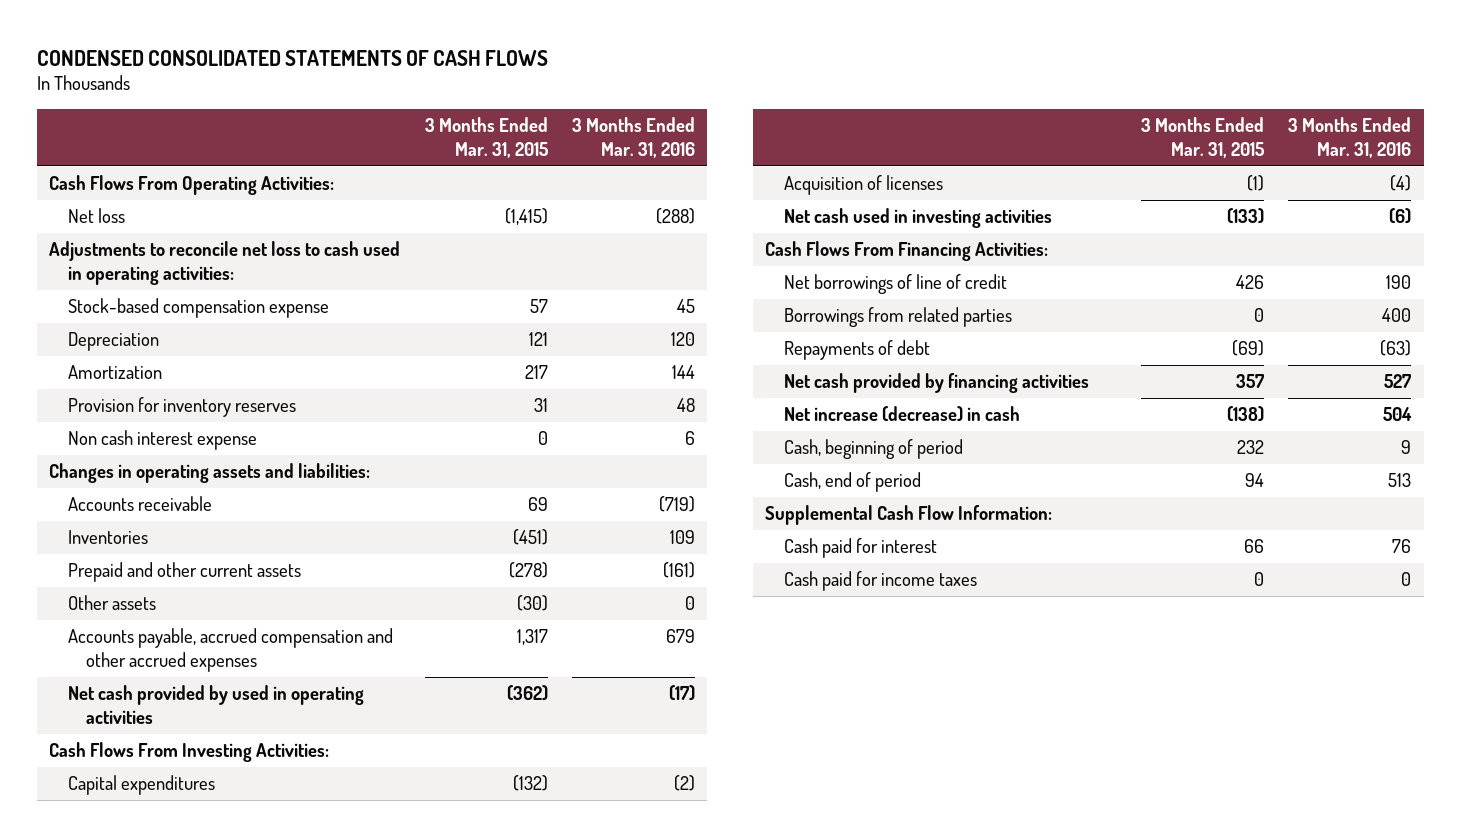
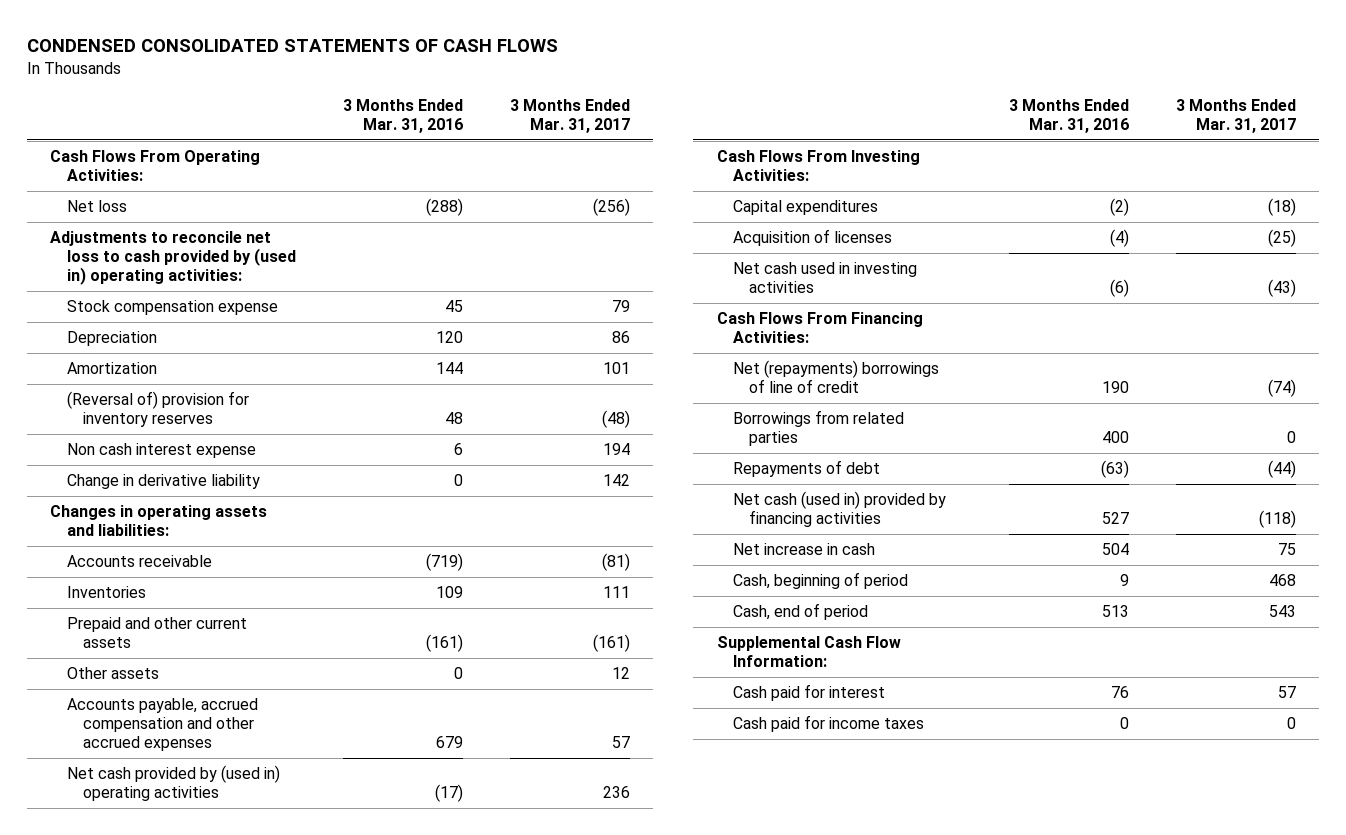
[424,117,548,158] 3 Months Ended Mar. 31, 2015 -> none
none -> [509,99,630,134] 3 Months Ended Mar. 31, 2017
[49,241,401,285] Adjustments to reconcile net loss to cash used in operating activities: -> [50,231,296,286] Adjustments to reconcile net loss to cash provided by (used in) operating activities:
[67,298,329,319] Stock-based compensation expense -> [66,300,278,316] Stock compensation expense
[67,397,296,418] Provision for inventory reserves -> [66,391,249,428] (Reversal of) provision for inventory reserves
none -> [66,474,260,490] Change in derivative liability
[67,685,364,724] Net cash provided by used in operating activities -> [66,765,280,802] Net cash provided by (used in) operating activities
[784,274,1008,295] Net borrowings of line of credit -> [733,360,940,394] Net (repayments) borrowings of line of credit
[784,373,1090,394] Net cash provided by financing activities -> [733,491,947,528] Net cash (used in) provided by financing activities
[784,406,1021,423] Net increase (decrease) in cash -> [733,543,876,556] Net increase in cash

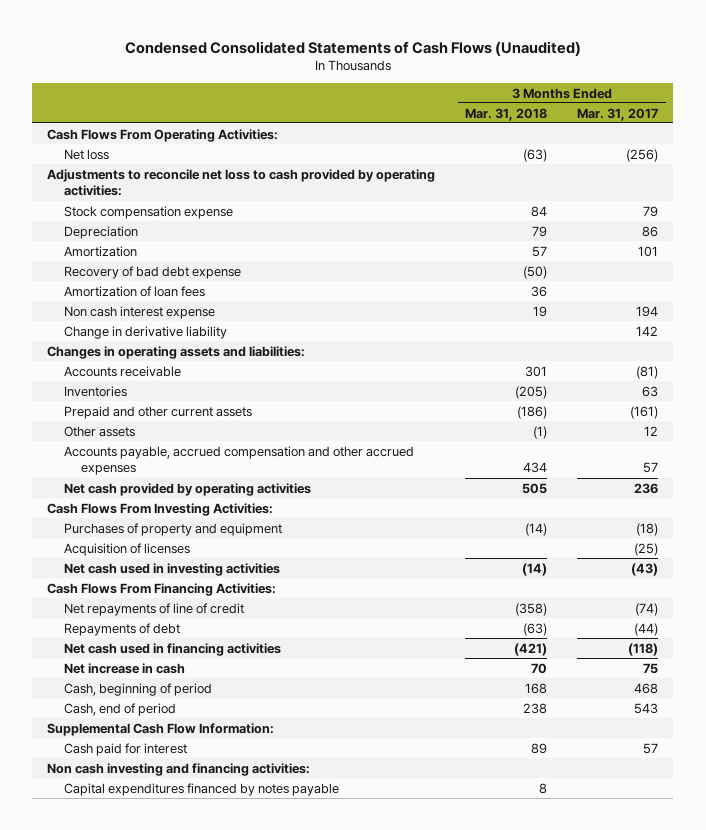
[27,39,559,53] CONDENSED CONSOLIDATED STATEMENTS OF CASH FLOWS -> [124,40,581,56] Condensed Consolidated Statements of Cash Flows (Unaudited)
[342,99,463,134] 3 Months Ended Mar. 31, 2016 -> none
none -> [465,107,548,121] Mar. 31, 2018
[50,231,296,286] Adjustments to reconcile net loss to cash provided by (used in) operating activities: -> [47,168,436,197] Adjustments to reconcile net loss to cash provided by operating activities:
[66,391,249,428] (Reversal of) provision for inventory reserves -> none
none -> [64,265,242,279] Recovery of bad debt expense
none -> [64,285,206,297] Amortization of loan fees
[602,586,630,599] 111 -> [642,385,659,397] 63
[66,765,280,802] Net cash provided by (used in) operating activities -> [64,482,312,496] Net cash provided by operating activities
[733,200,879,216] Capital expenditures -> [64,522,283,536] Purchases of property and equipment
[733,410,905,447] Borrowings from related parties -> none
[733,360,940,394] Net (repayments) borrowings of line of credit -> [64,602,245,616] Net repayments of line of credit
[733,491,947,528] Net cash (used in) provided by financing activities -> [64,642,282,656] Net cash used in financing activities
[733,715,925,733] Cash paid for income taxes -> none
none -> [47,762,311,776] Non cash investing and financing activities:
none -> [64,782,340,796] Capital expenditures financed by notes payable

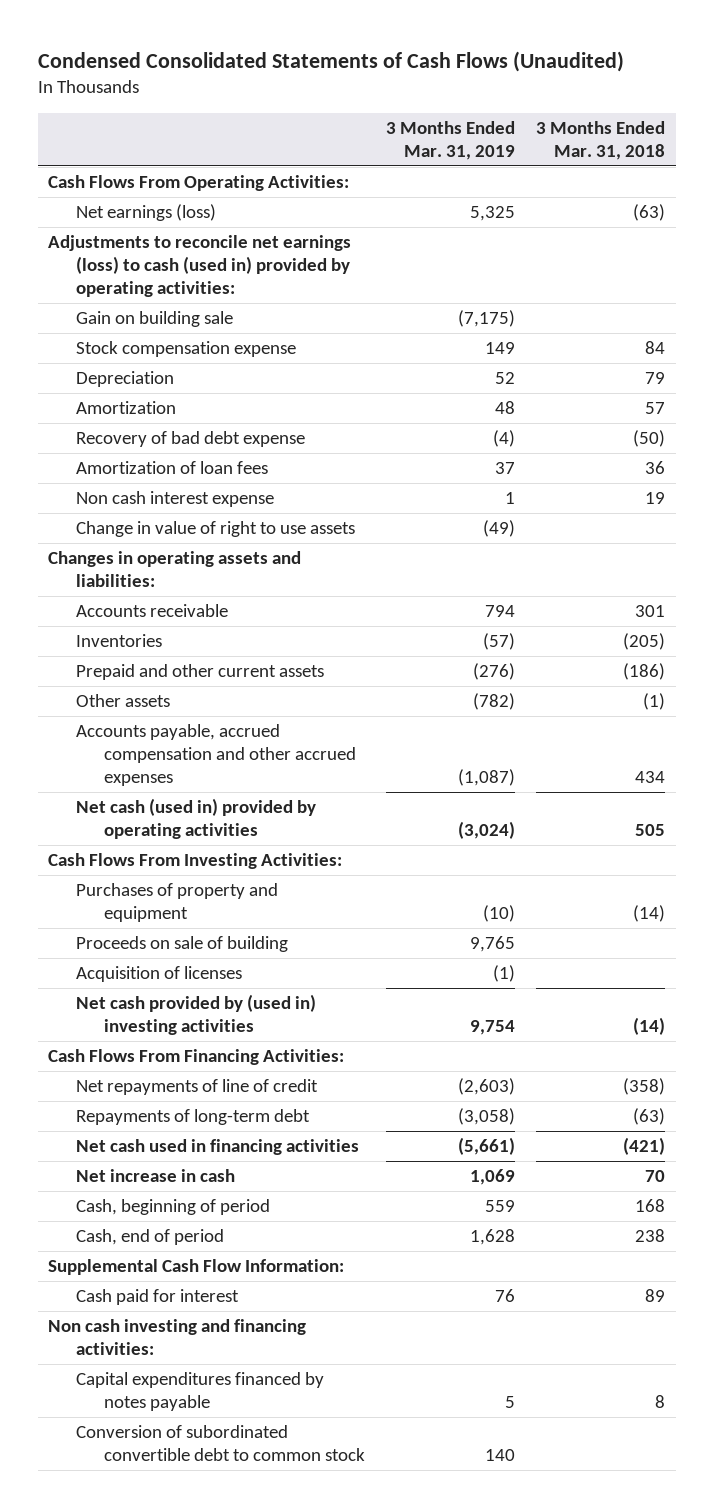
[577,107,659,121] Mar. 31, 2017 -> none
none -> [386,121,516,160] 3 Months Ended Mar. 31, 2019
[64,148,110,160] Net loss -> [76,204,217,222] Net earnings (loss)
[47,168,436,197] Adjustments to reconcile net loss to cash provided by operating activities: -> [48,235,352,297] Adjustments to reconcile net earnings (loss) to cash (used in) provided by operating activities:
none -> [76,311,234,328] Gain on building sale
[64,325,228,339] Change in derivative liability -> none
none -> [76,521,356,538] Change in value of right to use assets
[64,482,312,496] Net cash provided by operating activities -> [76,798,317,840] Net cash (used in) provided by operating activities
none -> [76,936,289,953] Proceeds on sale of building
[64,562,281,576] Net cash used in investing activities -> [76,994,317,1036] Net cash provided by (used in) investing activities
[64,622,181,636] Repayments of debt -> [76,1109,311,1126] Repayments of long-term debt
none -> [76,1425,366,1462] Conversion of subordinated convertible debt to common stock

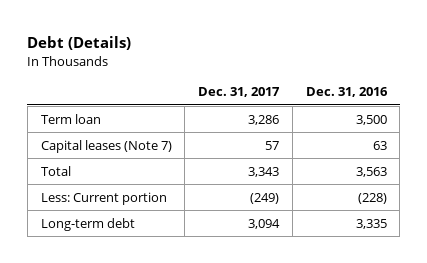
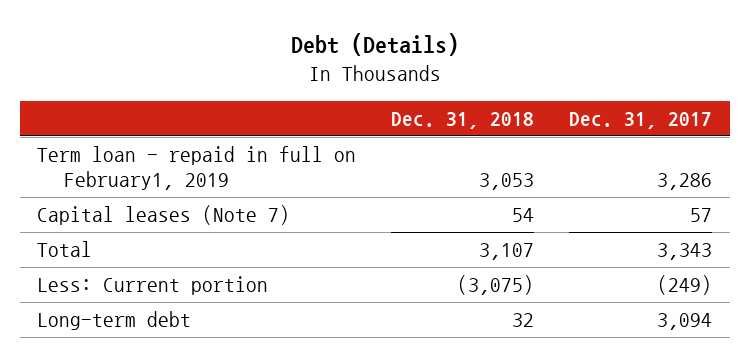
[305,87,388,98] Dec. 31, 2016 -> none
none -> [391,112,535,130] Dec. 31, 2018
[40,113,101,124] Term loan -> [37,146,357,190] Term loan - repaid in full on February1, 2019

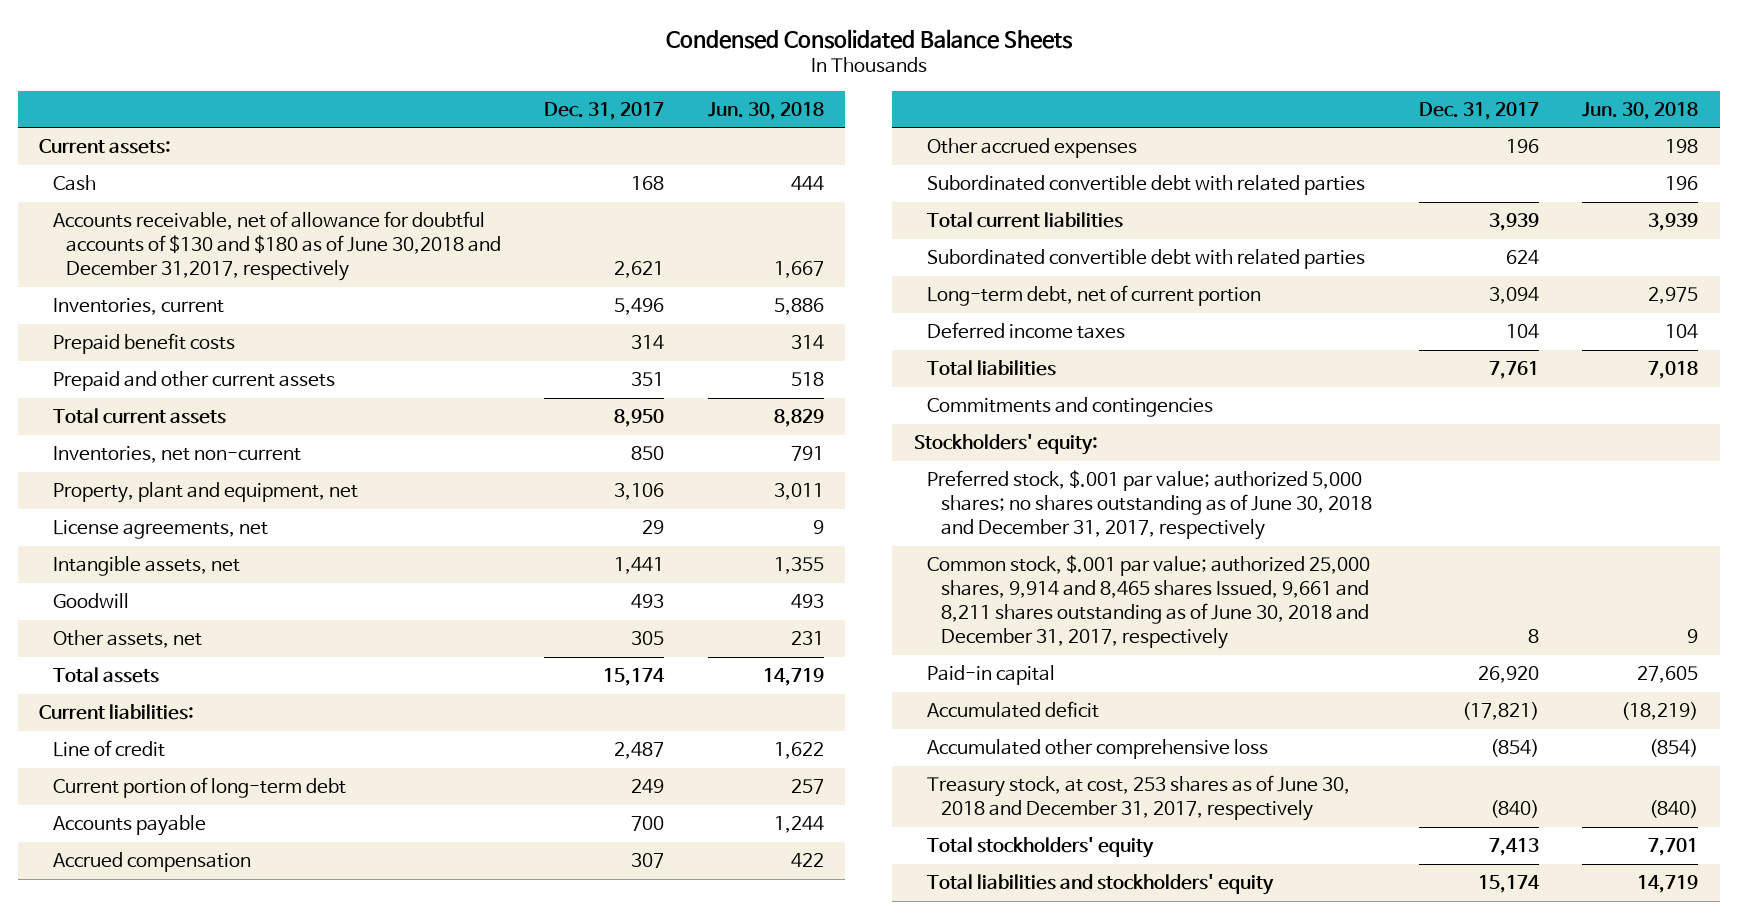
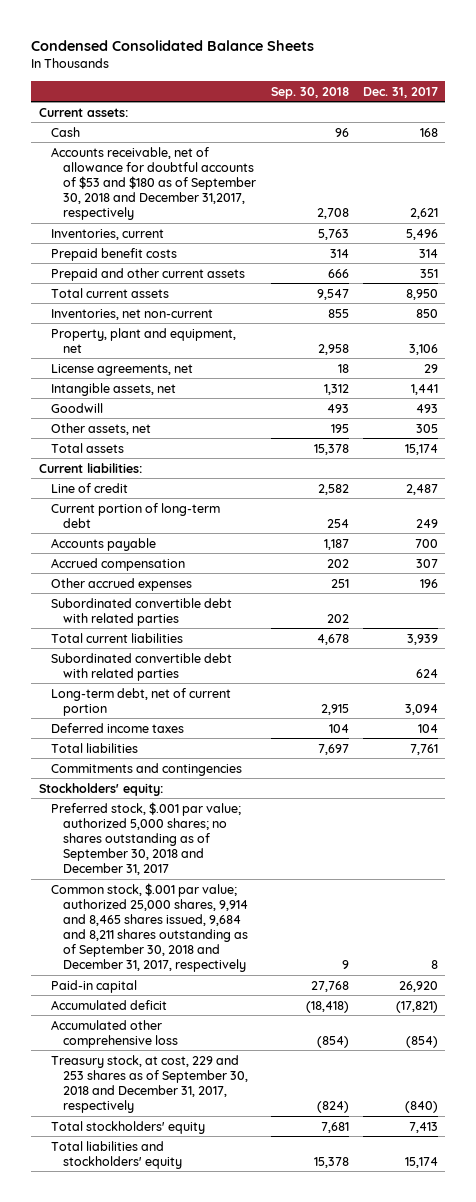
[707,101,824,120] Jun. 30, 2018 -> none
none -> [270,86,349,99] Sep. 30, 2018
[52,211,502,282] Accounts receivable, net of allowance for doubtful accounts of $130 and $180 as of June 30,2018 and December 31,2017, respectively -> [50,146,257,221] Accounts receivable, net of allowance for doubtful accounts of $53 and $180 as of September 30, 2018 and December 31,2017, respectively
[927,470,1372,541] Preferred stock, $.001 par value; authorized 5,000 shares; no shares outstanding as of June 30, 2018 and December 31, 2017, respectively -> [50,801,241,876] Preferred stock, $.001 par value; authorized 5,000 shares; no shares outstanding as of September 30, 2018 and December 31, 2017
[927,555,1371,650] Common stock, $.001 par value; authorized 25,000 shares, 9,914 and 8,465 shares Issued, 9,661 and 8,211 shares outstanding as of June 30, 2018 and December 31, 2017, respectively -> [50,882,249,973] Common stock, $.001 par value; authorized 25,000 shares, 9,914 and 8,465 shares issued, 9,684 and 8,211 shares outstanding as of September 30, 2018 and December 31, 2017, respectively
[927,775,1351,822] Treasury stock, at cost, 253 shares as of June 30, 2018 and December 31, 2017, respectively -> [50,1054,249,1114] Treasury stock, at cost, 229 and 253 shares as of September 30, 2018 and December 31, 2017, respectively

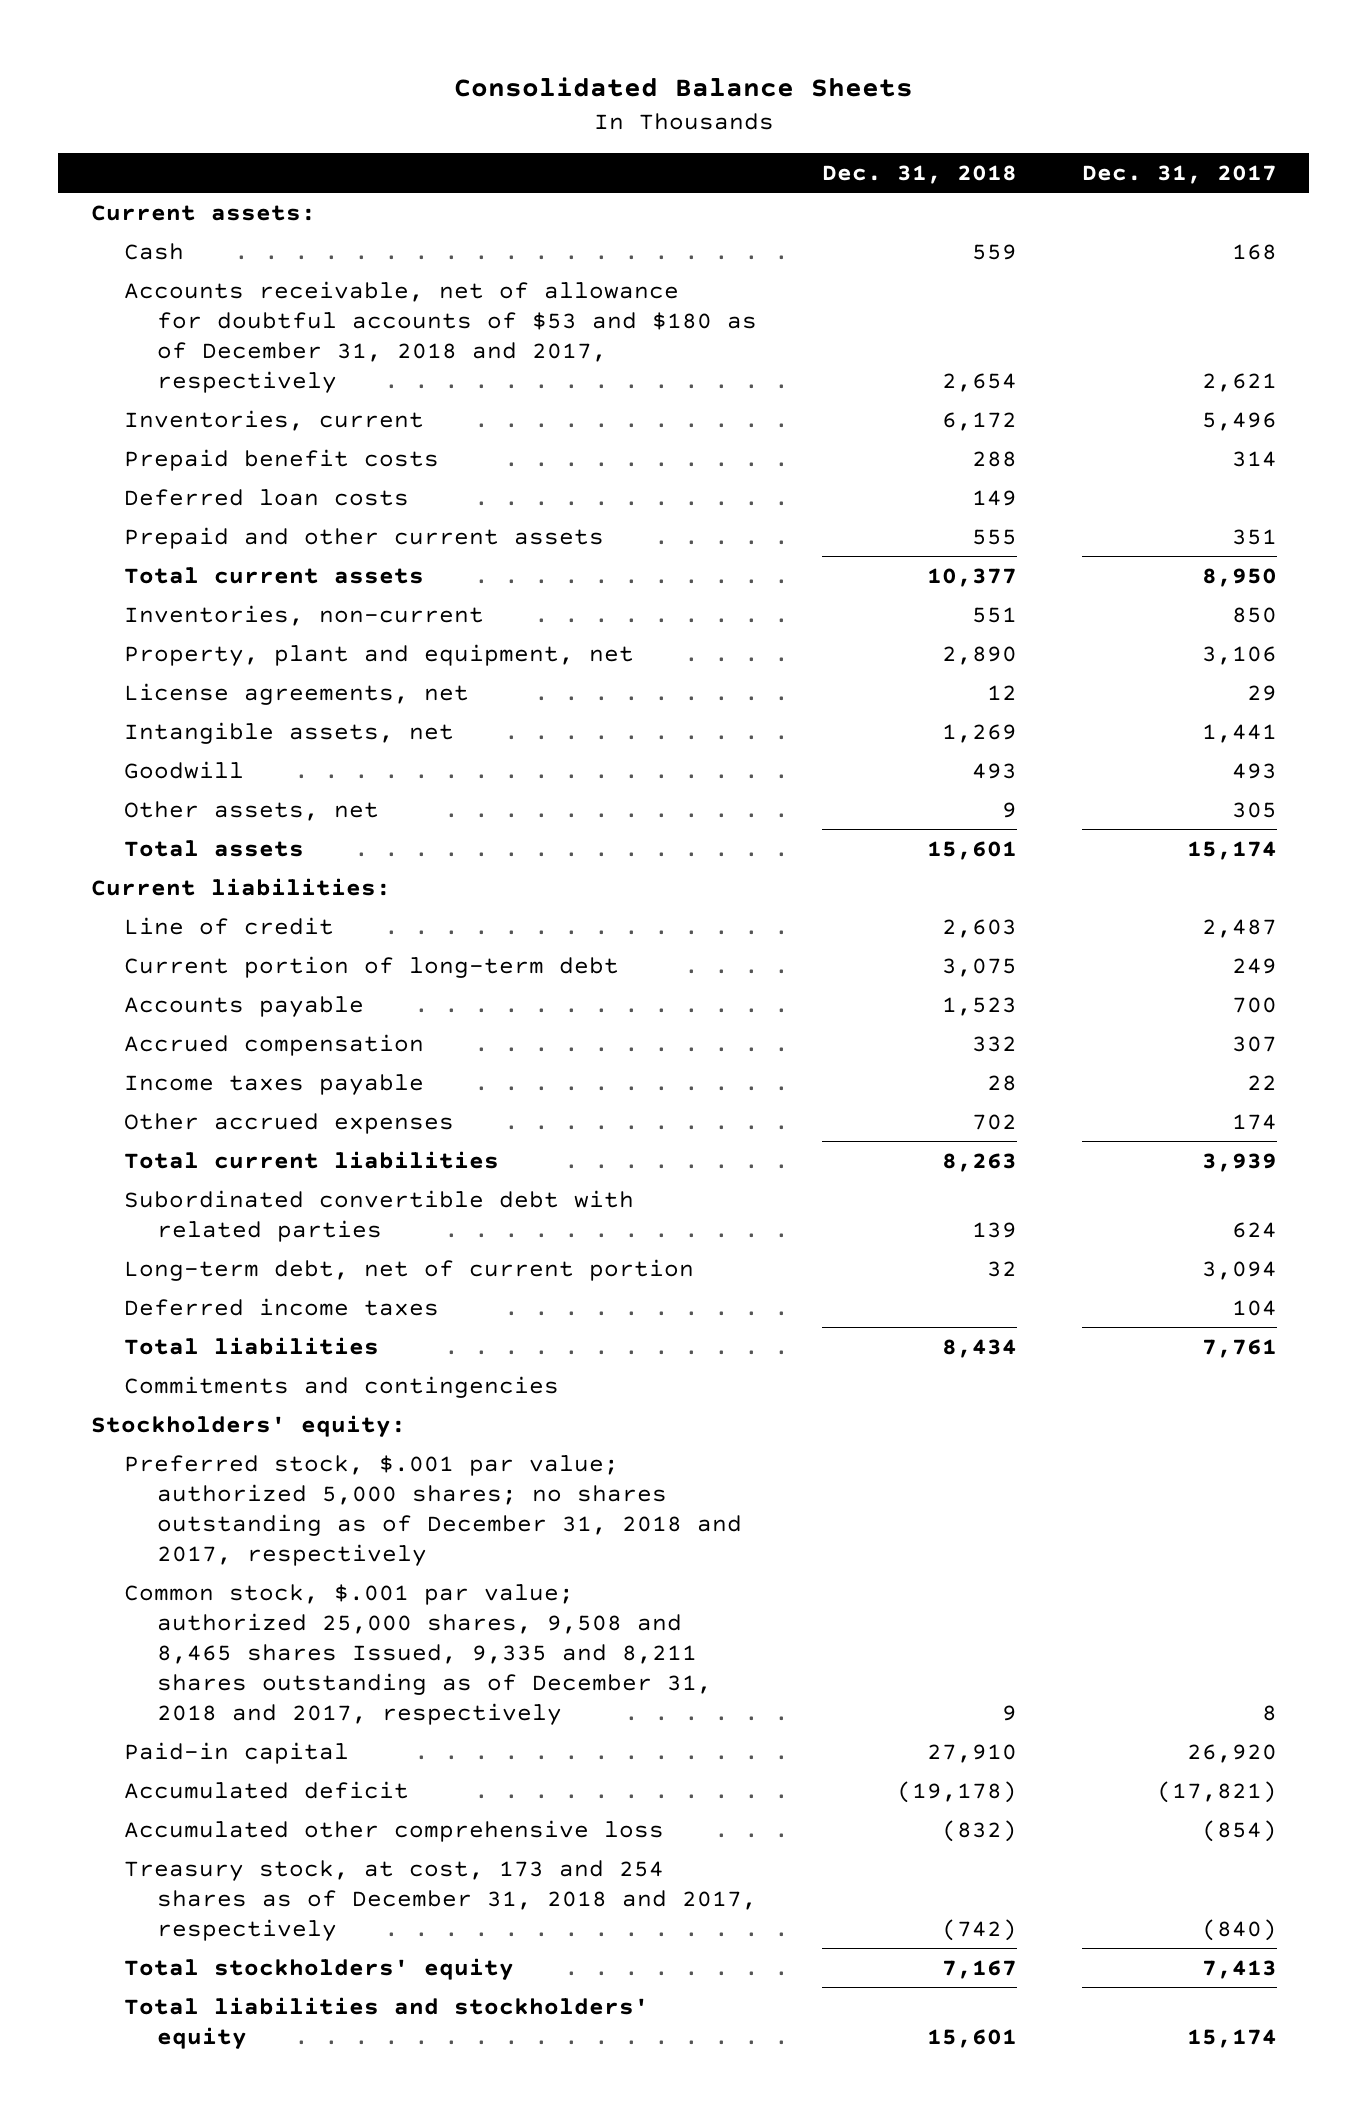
[31,40,315,52] Condensed Consolidated Balance Sheets -> [453,77,913,98] Consolidated Balance Sheets
[270,86,349,99] Sep. 30, 2018 -> none
none -> [821,164,1017,184] Dec. 31, 2018
[50,146,257,221] Accounts receivable, net of allowance for doubtful accounts of $53 and $180 as of September 30, 2018 and December 31,2017, respectively -> [123,280,757,393] Accounts receivable, net of allowance for doubtful accounts of $53 and $180 as of December 31, 2018 and 2017, respectively
none -> [123,488,409,506] Deferred loan costs
[50,308,213,320] Inventories, net non-current -> [123,604,484,626] Inventories, non-current
[50,597,232,626] Subordinated convertible debt with related parties -> none
none -> [123,1073,424,1095] Income taxes payable
[419,578,438,588] 196 -> [1231,1113,1277,1130] 174
[50,801,241,876] Preferred stock, $.001 par value; authorized 5,000 shares; no shares outstanding as of September 30, 2018 and December 31, 2017 -> [123,1454,742,1566] Preferred stock, $.001 par value; authorized 5,000 shares; no shares outstanding as of December 31, 2018 and 2017, respectively
[50,882,249,973] Common stock, $.001 par value; authorized 25,000 shares, 9,914 and 8,465 shares issued, 9,684 and 8,211 shares outstanding as of September 30, 2018 and December 31, 2017, respectively -> [123,1583,712,1725] Common stock, $.001 par value; authorized 25,000 shares, 9,508 and 8,465 shares Issued, 9,335 and 8,211 shares outstanding as of December 31, 2018 and 2017, respectively
[50,1054,249,1114] Treasury stock, at cost, 229 and 253 shares as of September 30, 2018 and December 31, 2017, respectively -> [123,1859,757,1941] Treasury stock, at cost, 173 and 254 shares as of December 31, 2018 and 2017, respectively

